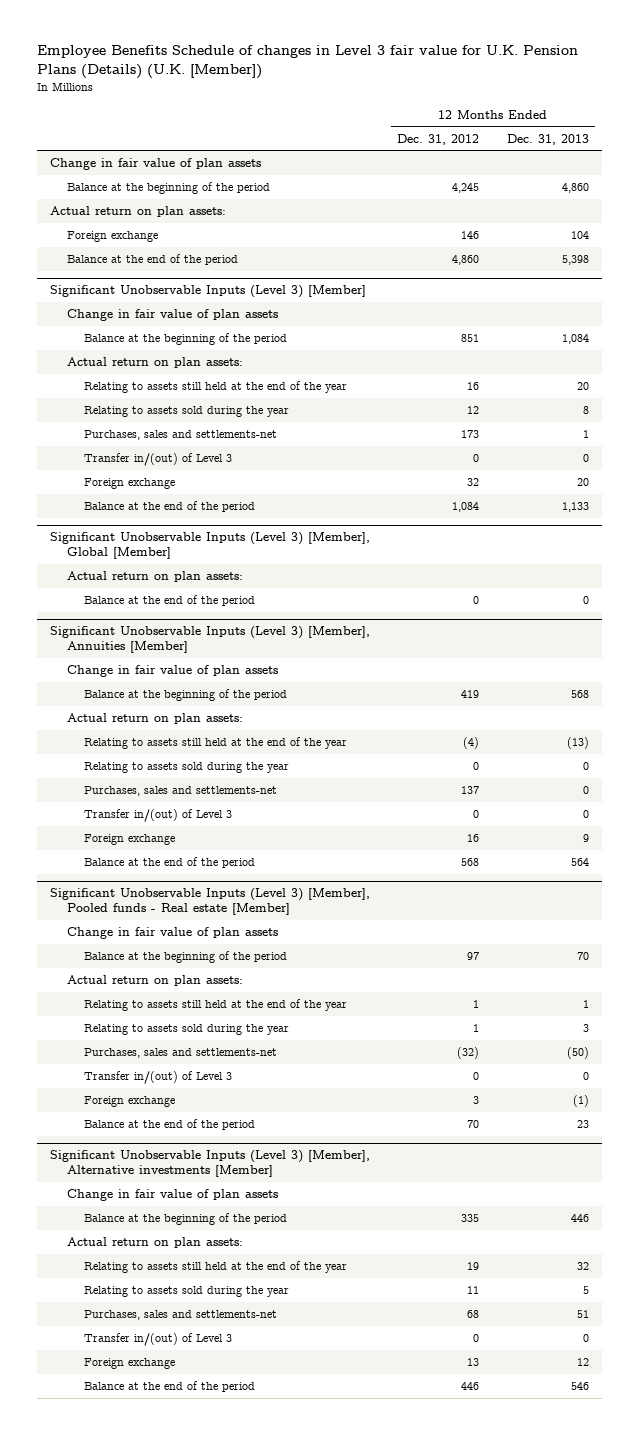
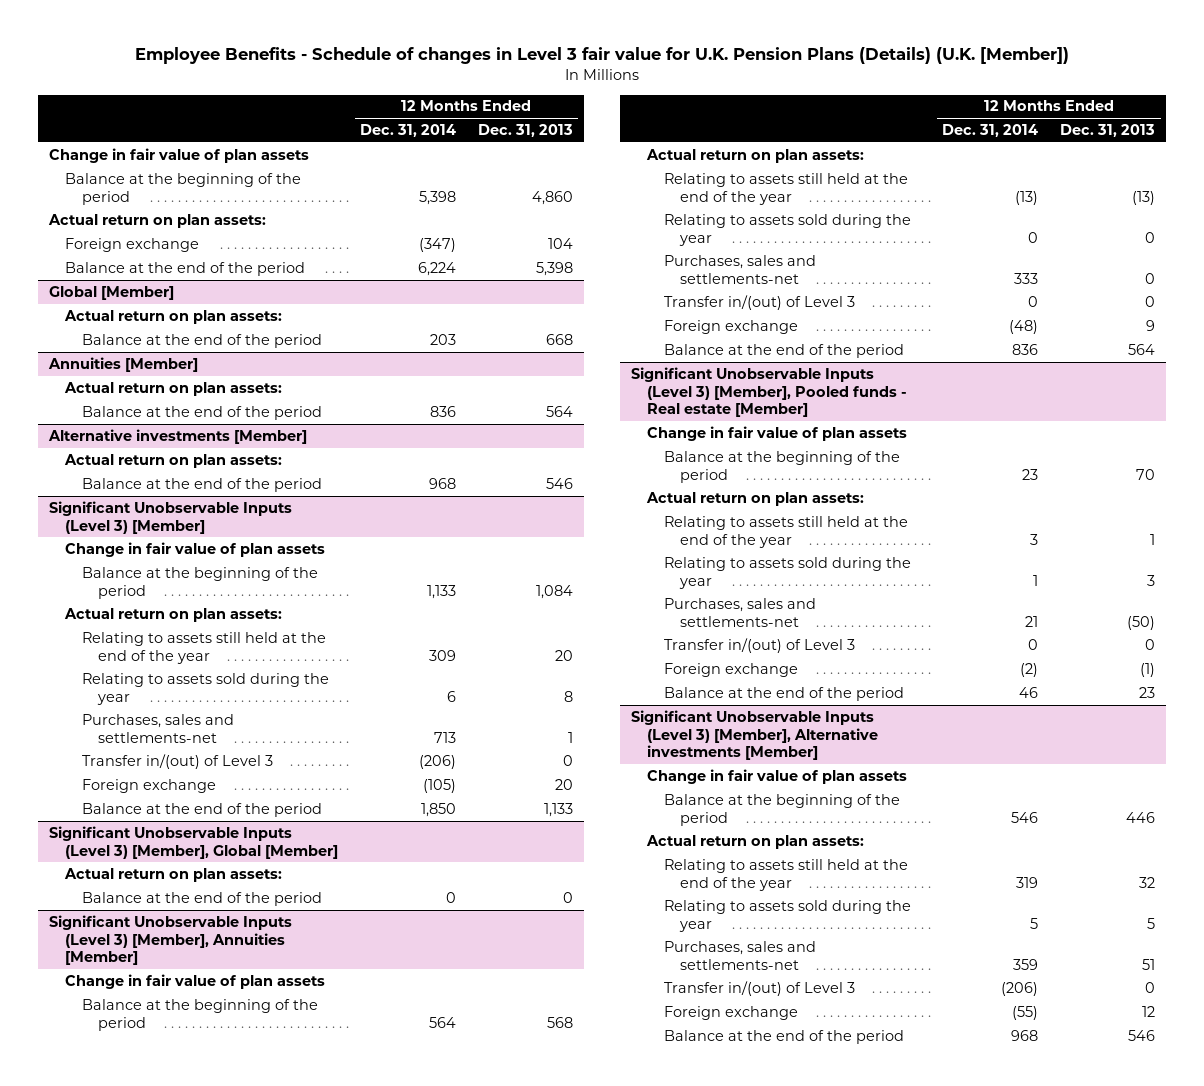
[36,45,578,80] Employee Benefits Schedule of changes in Level 3 fair value for U.K. Pension Plans (Details) (U.K. [Member]) -> [134,47,1069,65] Employee Benefits - Schedule of changes in Level 3 fair value for U.K. Pension Plans (Details) (U.K. [Member])
[397,133,480,145] Dec. 31, 2012 -> none
none -> [360,123,457,137] Dec. 31, 2014
none -> [48,285,174,300] Global [Member]
none -> [64,309,283,324] Actual return on plan assets:
none -> [81,333,322,348] Balance at the end of the period
none -> [47,356,198,372] Annuities [Member]
none -> [64,381,283,396] Actual return on plan assets:
none -> [81,405,322,420] Balance at the end of the period
none -> [47,428,307,444] Alternative investments [Member]
none -> [64,453,283,468] Actual return on plan assets:
none -> [81,477,322,492] Balance at the end of the period

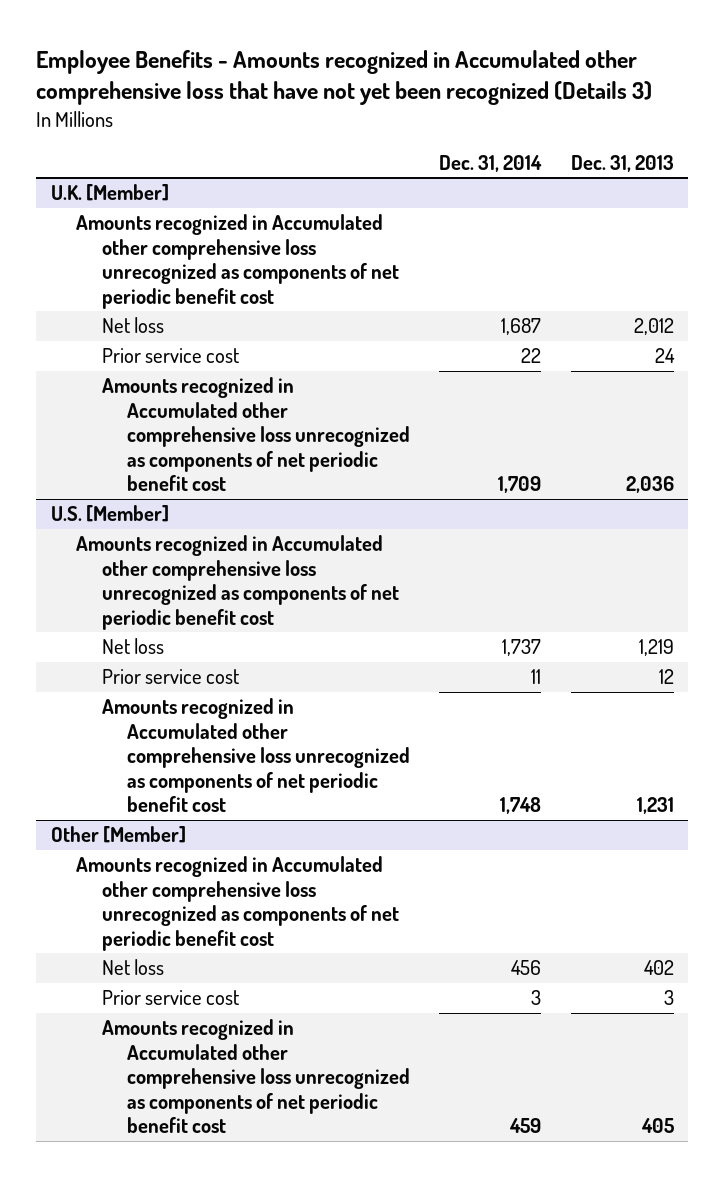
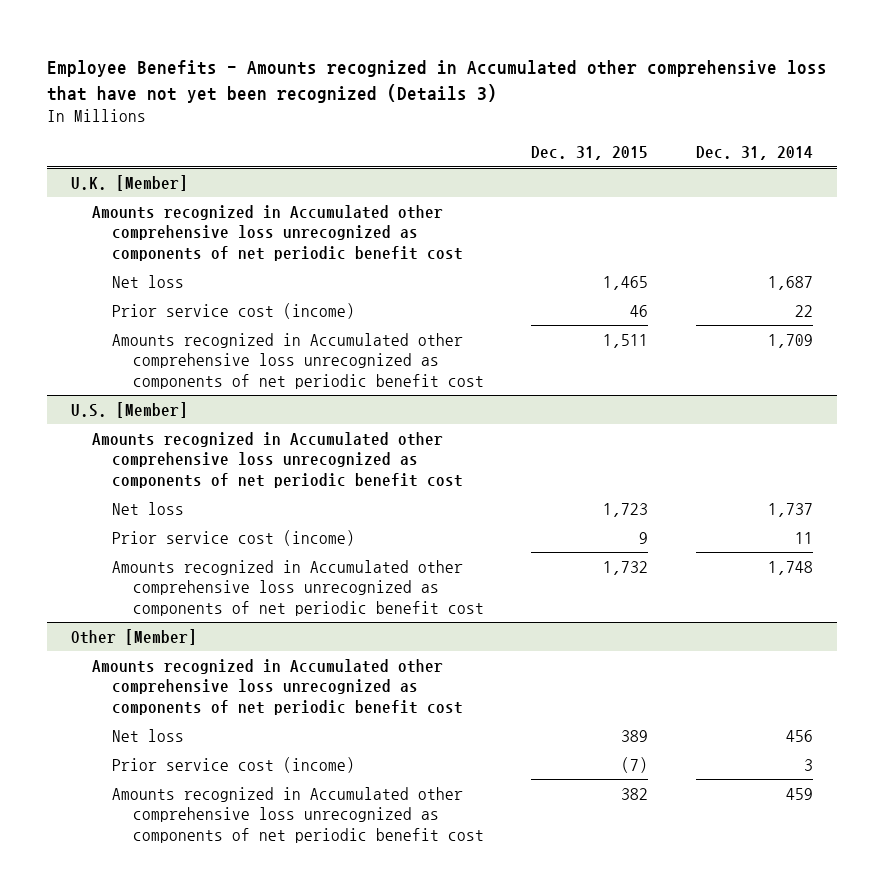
[570,154,674,172] Dec. 31, 2013 -> none
none -> [531,146,649,161] Dec. 31, 2015
[101,348,239,364] Prior service cost -> [112,303,356,320] Prior service cost (income)
[101,669,239,685] Prior service cost -> [112,530,356,547] Prior service cost (income)
[101,990,239,1006] Prior service cost -> [112,757,356,774] Prior service cost (income)

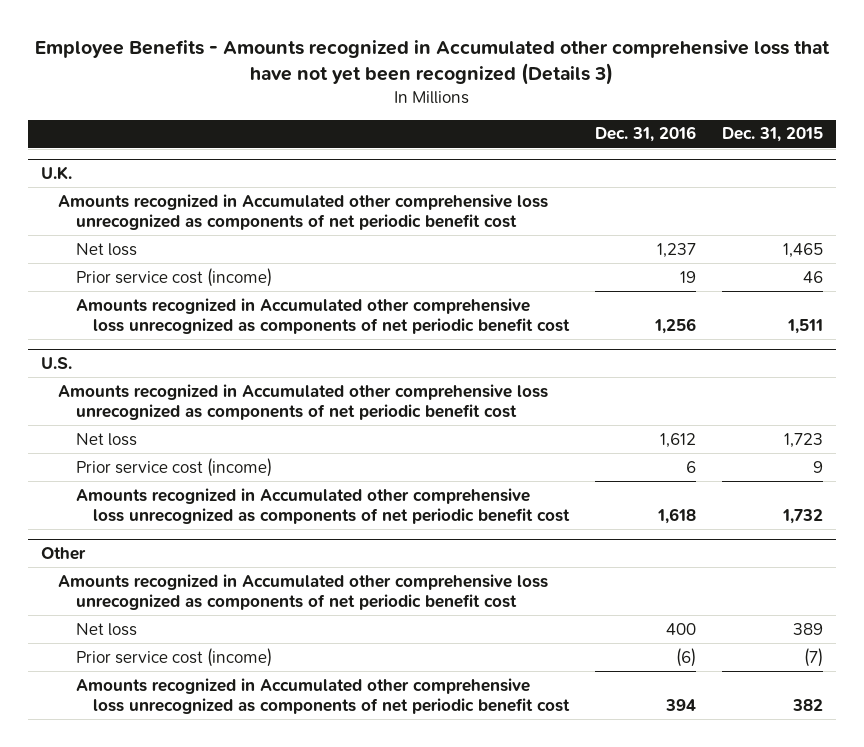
[695,146,813,161] Dec. 31, 2014 -> none
none -> [595,126,697,143] Dec. 31, 2016
[71,175,189,192] U.K. [Member] -> [40,165,72,180] U.K.
[71,402,189,419] U.S. [Member] -> [40,356,72,369] U.S.
[71,629,198,646] Other [Member] -> [40,546,86,560] Other

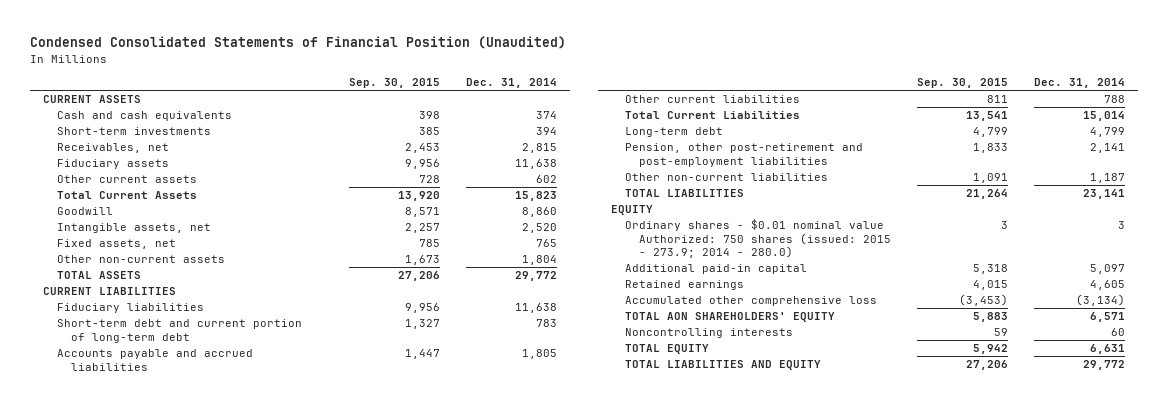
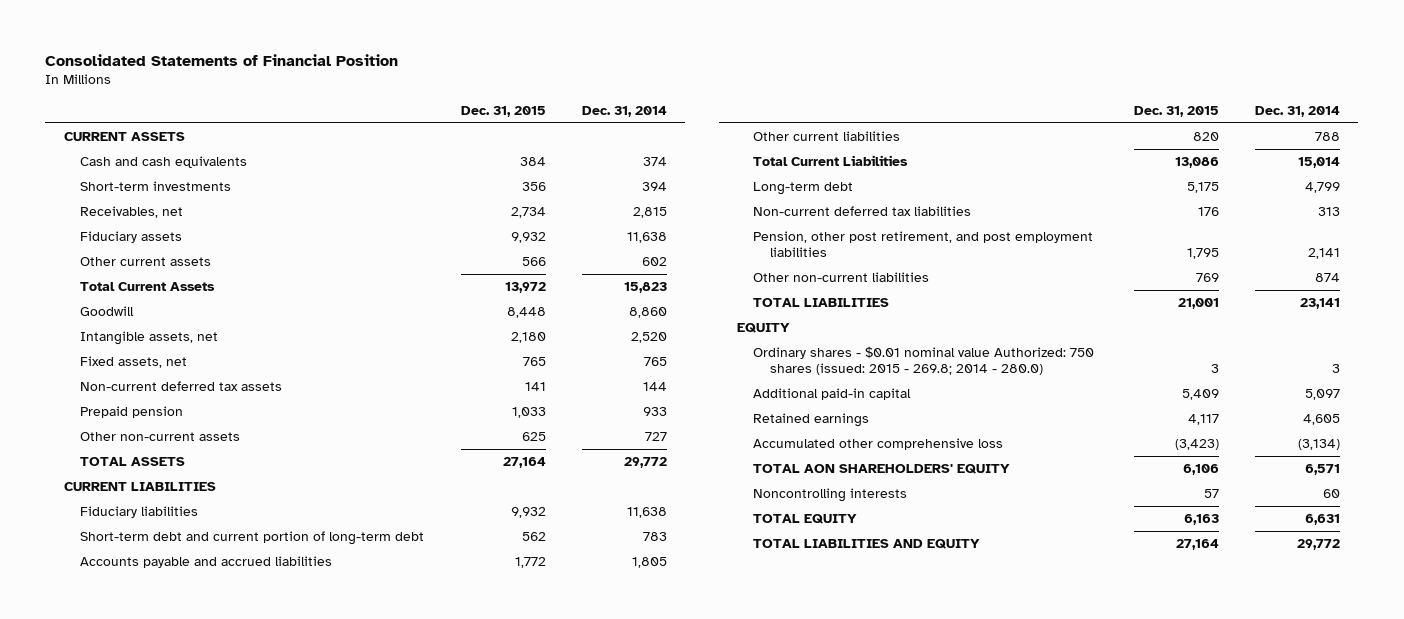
[30,36,567,50] Condensed Consolidated Statements of Financial Position (Unaudited) -> [45,54,399,67] Consolidated Statements of Financial Position
[348,78,440,89] Sep. 30, 2015 -> none
none -> [460,105,546,117] Dec. 31, 2015
none -> [80,380,283,391] Non-current deferred tax assets
none -> [80,405,184,418] Prepaid pension
[521,255,557,266] 1,804 -> [644,431,667,441] 727
none -> [753,205,972,216] Non-current deferred tax liabilities
[624,143,863,167] Pension, other post-retirement and post-employment liabilities -> [753,230,1094,258] Pension, other post retirement, and post employment liabilities
[1089,173,1125,184] 1,187 -> [1315,272,1341,282] 874
[624,219,891,258] Ordinary shares - $0.01 nominal value Authorized: 750 shares (issued: 2015 - 273.9; 2014 - 280.0) -> [753,345,1095,376] Ordinary shares - $0.01 nominal value Authorized: 750 shares (issued: 2015 - 269.8; 2014 - 280.0)

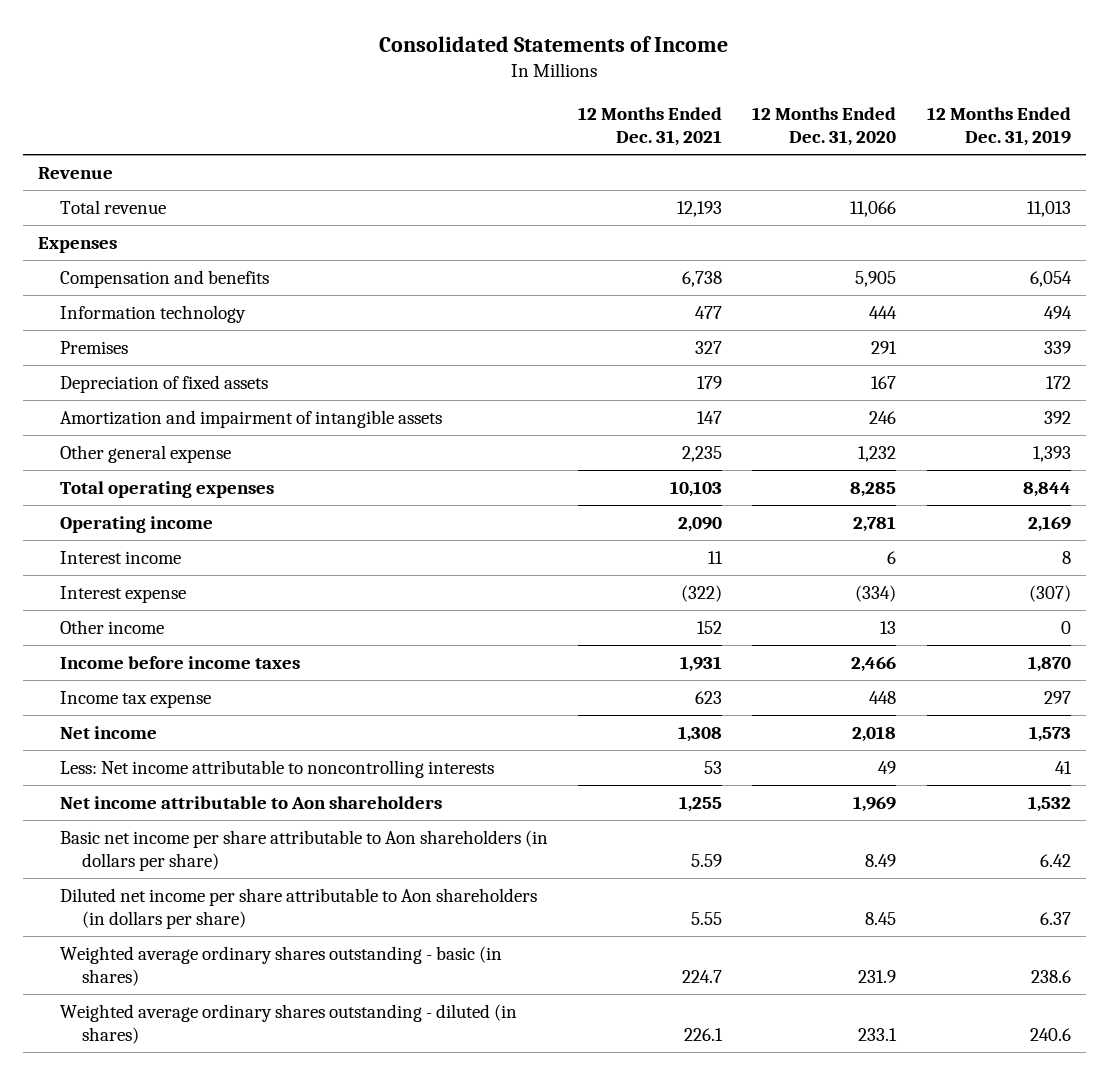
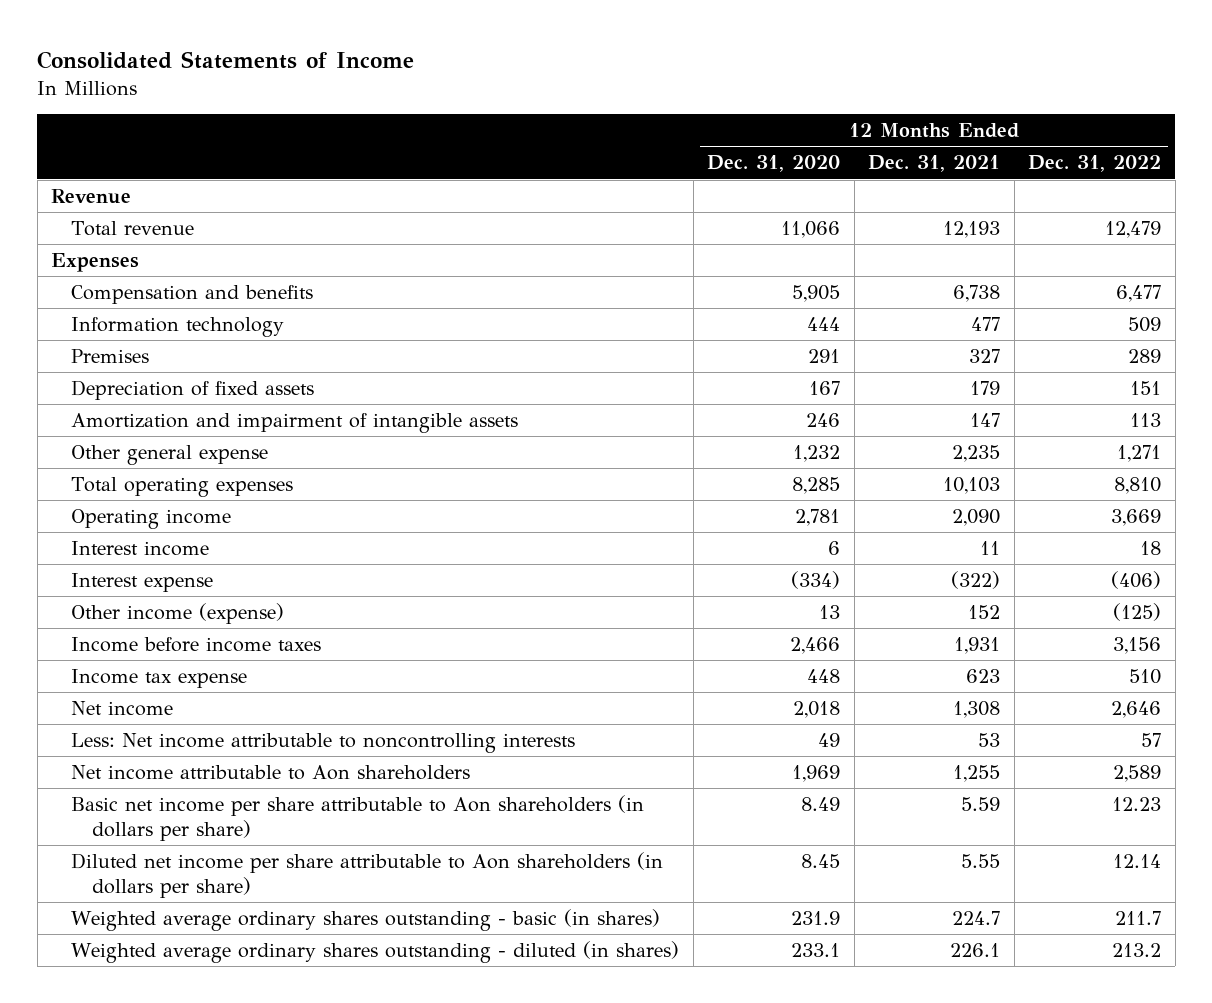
[926,107,1071,147] 12 Months Ended Dec. 31, 2019 -> none
none -> [1028,155,1162,173] Dec. 31, 2022
[60,619,165,634] Other income -> [71,602,285,624] Other income (expense)

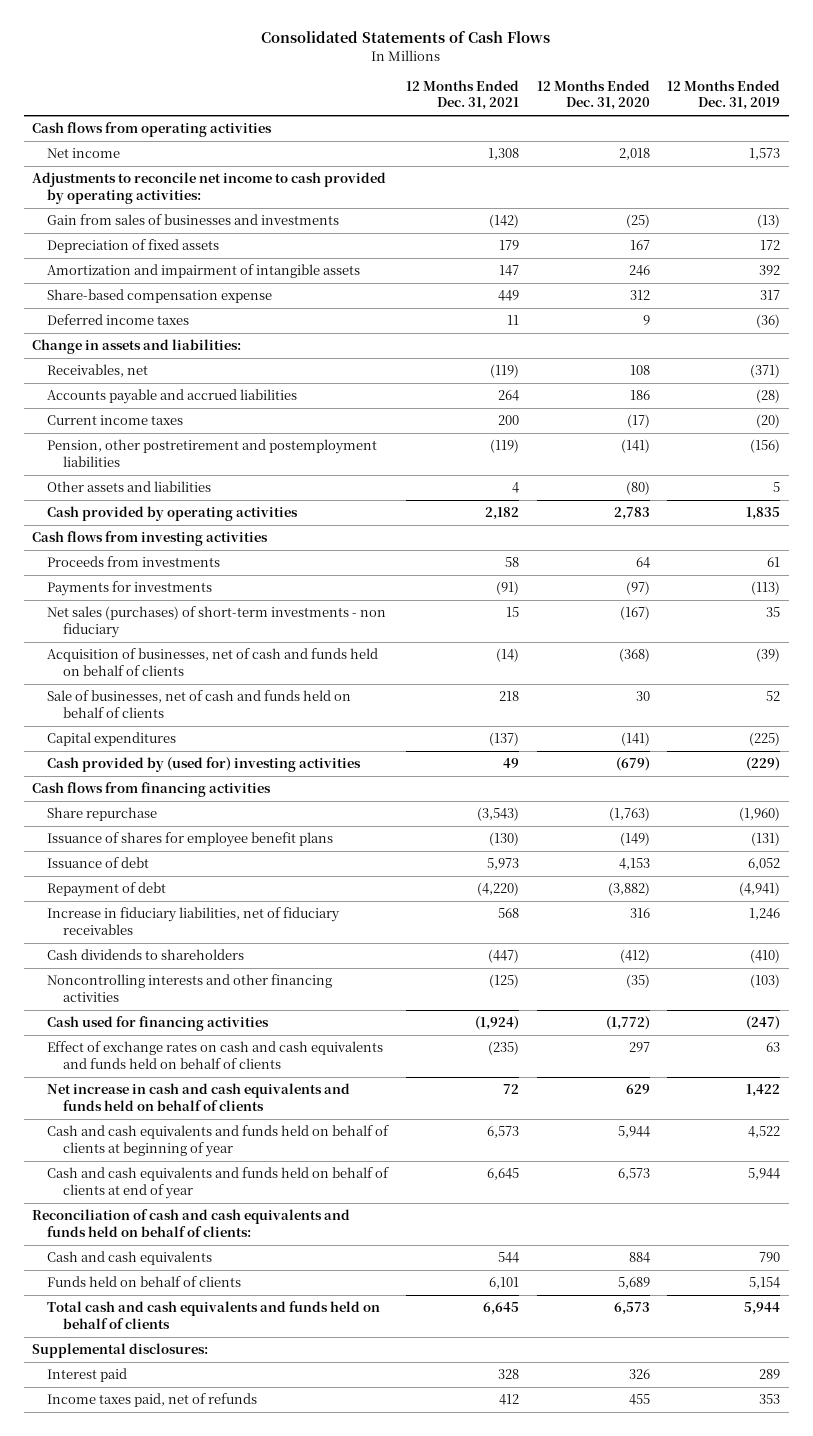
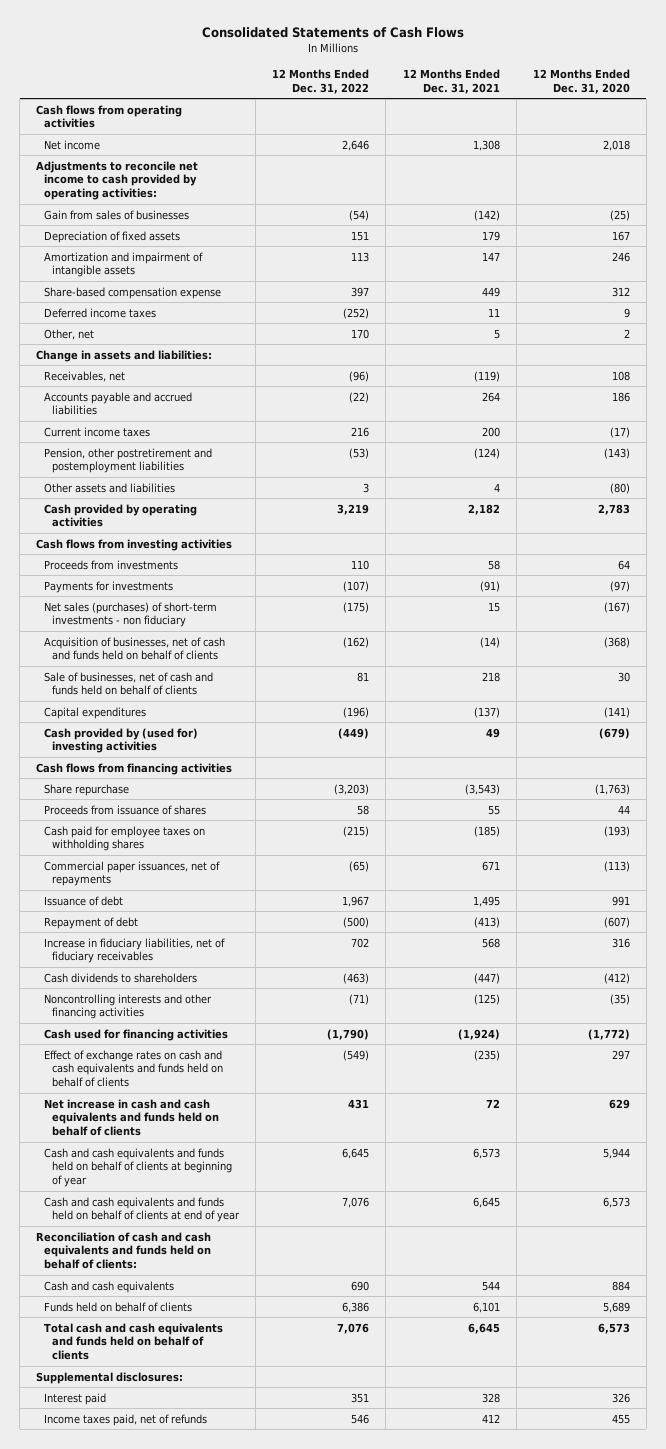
[667,79,781,111] 12 Months Ended Dec. 31, 2019 -> none
none -> [272,68,370,94] 12 Months Ended Dec. 31, 2022
[47,214,340,226] Gain from sales of businesses and investments -> [44,209,190,220] Gain from sales of businesses
none -> [44,328,95,340] Other, net
[490,439,520,454] (119) -> [473,447,500,459] (124)
[620,439,650,454] (141) -> [603,447,630,459] (143)
none -> [44,804,207,815] Proceeds from issuance of shares
[47,832,334,848] Issuance of shares for employee benefit plans -> [44,825,206,852] Cash paid for employee taxes on withholding shares
[489,832,520,847] (130) -> [473,825,500,837] (185)
[619,832,650,847] (149) -> [603,825,630,837] (193)
none -> [44,860,221,887] Commercial paper issuances, net of repayments
[487,858,520,871] 5,973 -> [472,895,500,907] 1,495
[618,858,650,871] 4,153 -> [611,895,630,906] 991
[477,882,520,897] (4,220) -> [473,916,500,928] (413)
[607,882,650,897] (3,882) -> [603,916,630,928] (607)

